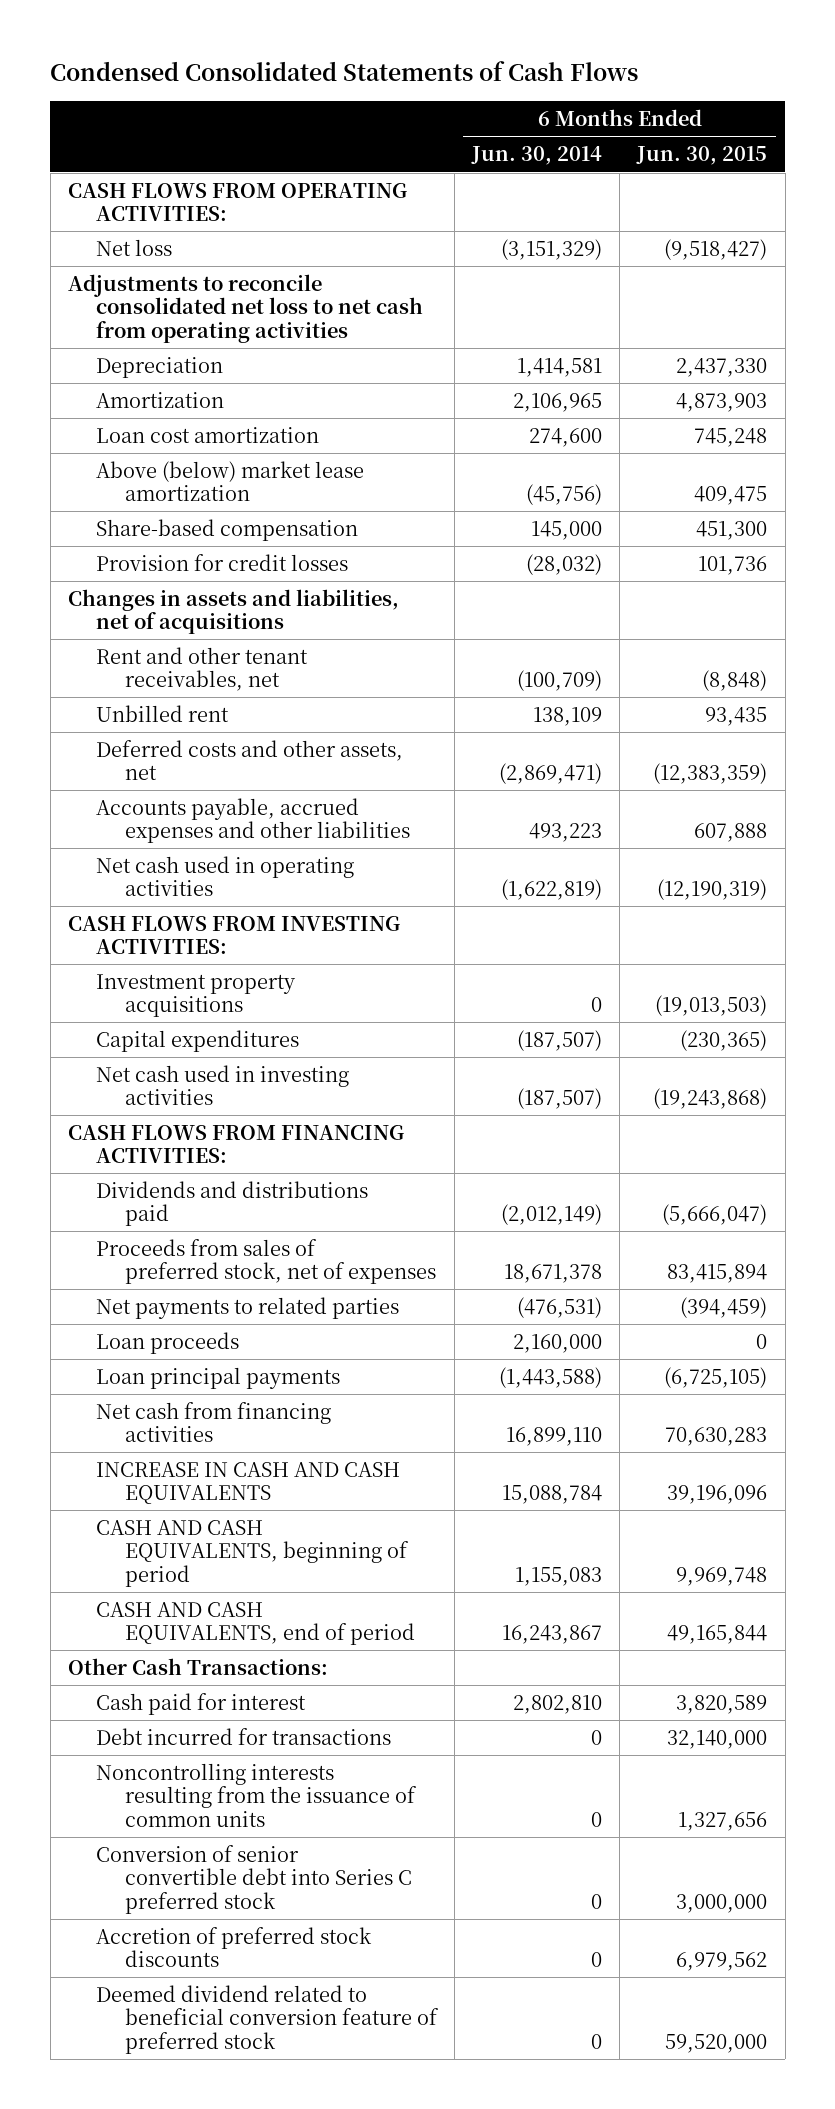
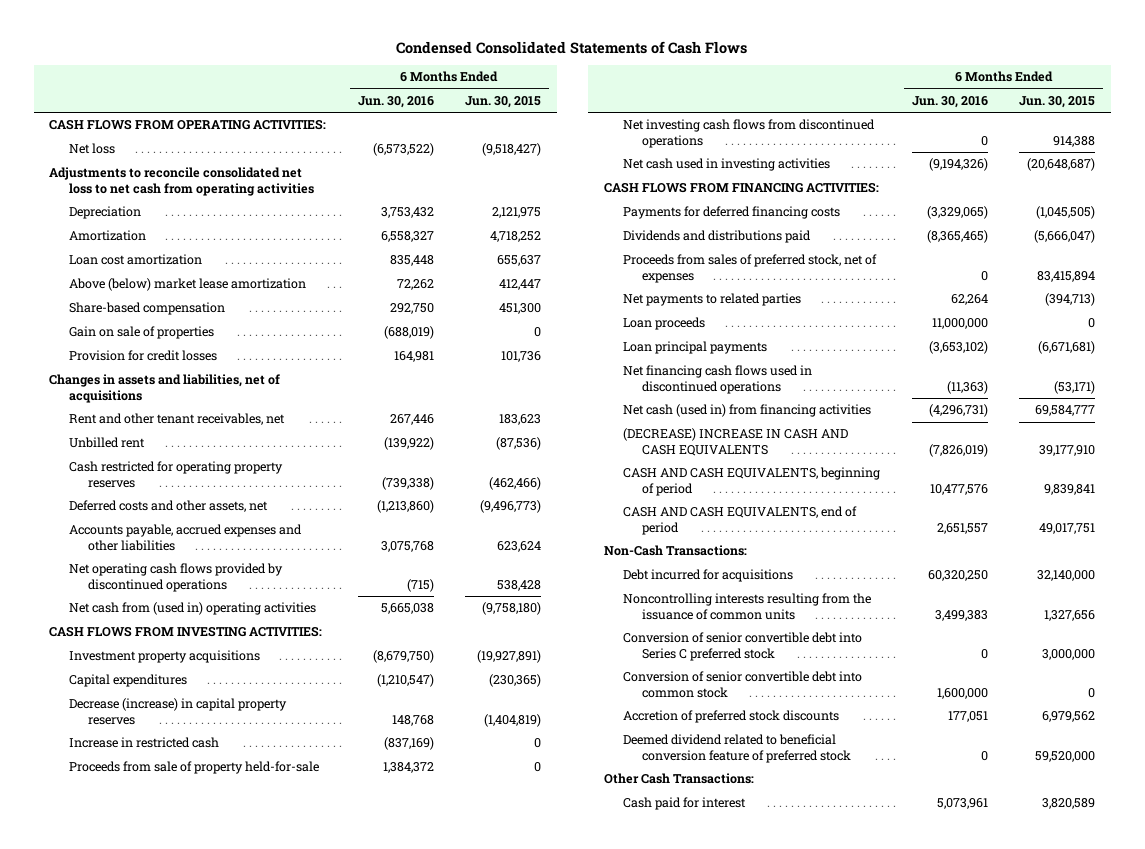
[470,146,602,166] Jun. 30, 2014 -> none
none -> [357,96,434,109] Jun. 30, 2016
[676,357,768,377] 2,437,330 -> [492,207,542,219] 2,121,975
[676,392,768,412] 4,873,903 -> [490,231,542,243] 4,718,252
[694,427,768,447] 745,248 -> [497,255,542,267] 655,637
[694,486,768,506] 409,475 -> [499,279,542,291] 412,447
none -> [68,326,214,340] Gain on sale of properties
[702,670,768,692] (8,848) -> [499,414,542,426] 183,623
[705,706,768,726] 93,435 -> [496,437,542,451] (87,536)
none -> [68,461,283,488] Cash restricted for operating property reserves
[653,763,768,785] (12,383,359) -> [480,500,542,514] (9,496,773)
[694,823,768,843] 607,888 -> [497,540,542,552] 623,624
none -> [68,563,283,592] Net operating cash flows provided by discontinued operations
[96,855,355,897] Net cash used in operating activities -> [68,602,316,616] Net cash from (used in) operating activities
[657,879,768,901] (12,190,319) -> [482,602,542,616] (9,758,180)
[655,995,768,1017] (19,013,503) -> [477,650,542,664] (19,927,891)
none -> [68,698,287,725] Decrease (increase) in capital property reserves
none -> [68,737,219,749] Increase in restricted cash
none -> [68,761,319,775] Proceeds from sale of property held-for-sale
none -> [622,119,875,148] Net investing cash flows from discontinued operations
[653,1088,768,1110] (19,243,868) -> [1027,158,1096,172] (20,648,687)
none -> [622,206,840,220] Payments for deferred financing costs
[680,1296,768,1318] (394,459) -> [1045,293,1096,307] (394,713)
[664,1366,768,1388] (6,725,105) -> [1038,341,1096,355] (6,671,681)
none -> [622,365,812,394] Net financing cash flows used in discontinued operations
[96,1401,332,1443] Net cash from financing activities -> [622,404,871,418] Net cash (used in) from financing activities
[665,1427,768,1447] 70,630,283 -> [1035,405,1096,417] 69,584,777
[96,1461,401,1505] INCREASE IN CASH AND CASH EQUIVALENTS -> [622,428,848,456] (DECREASE) INCREASE IN CASH AND CASH EQUIVALENTS
[667,1485,768,1505] 39,196,096 -> [1039,444,1096,456] 39,177,910
[676,1566,768,1586] 9,969,748 -> [1044,483,1096,495] 9,839,841
[667,1625,768,1645] 49,165,844 -> [1039,522,1096,534] 49,017,751
none -> [603,545,747,557] Non-Cash Transactions:
[96,1727,392,1745] Debt incurred for transactions -> [622,569,793,583] Debt incurred for acquisitions
none -> [622,671,862,698] Conversion of senior convertible debt into common stock
[68,1657,329,1675] Other Cash Transactions: -> [603,773,754,785] Other Cash Transactions:
[96,1692,307,1715] Cash paid for interest -> [622,797,746,811] Cash paid for interest

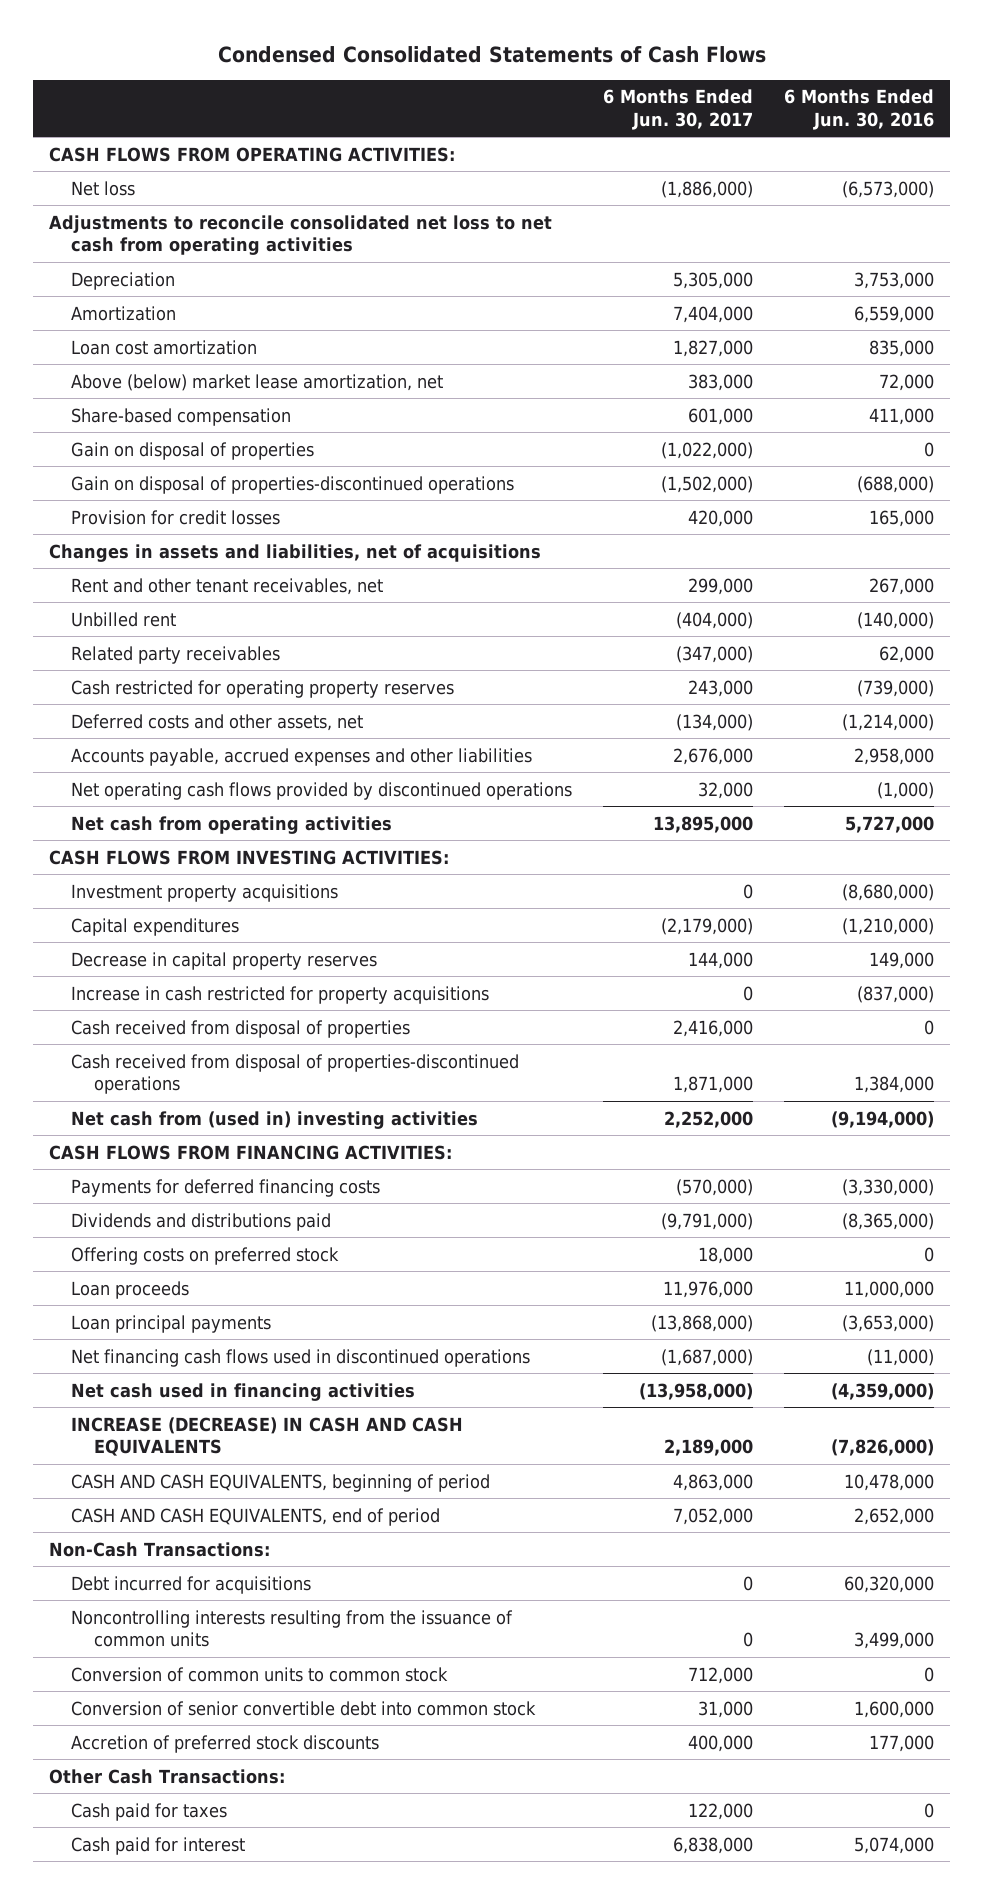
[465,96,542,109] Jun. 30, 2015 -> none
none -> [603,89,754,130] 6 Months Ended Jun. 30, 2017
[372,143,434,157] (6,573,522) -> [842,180,935,198] (6,573,000)
[380,207,434,219] 3,753,432 -> [854,271,935,289] 3,753,000
[380,231,434,243] 6,558,327 -> [854,305,935,323] 6,559,000
[389,255,434,267] 835,448 -> [869,339,935,357] 835,000
[68,278,306,292] Above (below) market lease amortization -> [71,373,444,391] Above (below) market lease amortization, net
[396,279,434,291] 72,262 -> [879,373,935,391] 72,000
[389,303,434,315] 292,750 -> [869,407,935,425] 411,000
[68,326,214,340] Gain on sale of properties -> [71,441,315,460] Gain on disposal of properties
[383,326,434,340] (688,019) -> [924,441,935,457] 0
none -> [71,475,515,494] Gain on disposal of properties-discontinued operations
[393,351,434,363] 164,981 -> [869,509,935,527] 165,000
[389,414,434,426] 267,446 -> [869,577,935,595] 267,000
[383,437,434,451] (139,922) -> [857,611,935,629] (140,000)
none -> [71,645,281,664] Related party receivables
[381,476,434,490] (739,338) -> [857,679,935,697] (739,000)
[376,500,434,514] (1,213,860) -> [842,713,935,731] (1,214,000)
[380,540,434,552] 3,075,768 -> [854,747,935,765] 2,958,000
[406,578,434,592] (715) -> [877,781,935,799] (1,000)
[68,602,316,616] Net cash from (used in) operating activities -> [71,815,393,834] Net cash from operating activities
[380,603,434,615] 5,665,038 -> [845,815,935,833] 5,727,000
[68,761,319,775] Proceeds from sale of property held-for-sale -> none
[622,119,875,148] Net investing cash flows from discontinued operations -> none
[372,650,434,664] (8,679,750) -> [842,883,935,901] (8,680,000)
[376,674,434,688] (1,210,547) -> [842,917,935,935] (1,210,000)
[68,698,287,725] Decrease (increase) in capital property reserves -> [71,951,378,970] Decrease in capital property reserves
[391,714,434,726] 148,768 -> [869,951,935,969] 149,000
[68,737,219,749] Increase in restricted cash -> [71,985,490,1004] Increase in cash restricted for property acquisitions
[383,737,434,751] (837,169) -> [857,985,935,1003] (837,000)
none -> [71,1019,411,1038] Cash received from disposal of properties
none -> [71,1053,520,1095] Cash received from disposal of properties-discontinued operations
[622,158,830,172] Net cash used in investing activities -> [71,1110,479,1129] Net cash from (used in) investing activities
[929,158,989,172] (9,194,326) -> [831,1110,935,1128] (9,194,000)
[622,254,877,283] Proceeds from sales of preferred stock, net of expenses -> none
[622,293,801,307] Net payments to related parties -> none
[927,206,989,220] (3,329,065) -> [842,1178,935,1196] (3,330,000)
[927,230,989,244] (8,365,465) -> [842,1212,935,1230] (8,365,000)
none -> [71,1246,340,1265] Offering costs on preferred stock
[929,341,989,355] (3,653,102) -> [842,1314,935,1332] (3,653,000)
[947,380,989,394] (11,363) -> [867,1348,935,1366] (11,000)
[622,404,871,418] Net cash (used in) from financing activities -> [71,1382,416,1401] Net cash used in financing activities
[929,404,989,418] (4,296,731) -> [831,1382,935,1400] (4,359,000)
[622,428,848,456] (DECREASE) INCREASE IN CASH AND CASH EQUIVALENTS -> [71,1416,464,1457] INCREASE (DECREASE) IN CASH AND CASH EQUIVALENTS
[929,443,989,457] (7,826,019) -> [831,1439,935,1457] (7,826,000)
[930,483,989,495] 10,477,576 -> [844,1473,935,1491] 10,478,000
[937,522,989,534] 2,651,557 -> [854,1507,935,1525] 2,652,000
[622,632,862,661] Conversion of senior convertible debt into Series C preferred stock -> none
[928,570,989,582] 60,320,250 -> [844,1575,935,1593] 60,320,000
[935,609,989,621] 3,499,383 -> [854,1632,935,1650] 3,499,000
none -> [71,1666,449,1682] Conversion of common units to common stock
[622,734,852,763] Deemed dividend related to beneficial conversion feature of preferred stock -> none
[948,711,989,723] 177,051 -> [869,1734,935,1752] 177,000
none -> [71,1802,228,1821] Cash paid for taxes
[937,798,989,810] 5,073,961 -> [854,1836,935,1854] 5,074,000

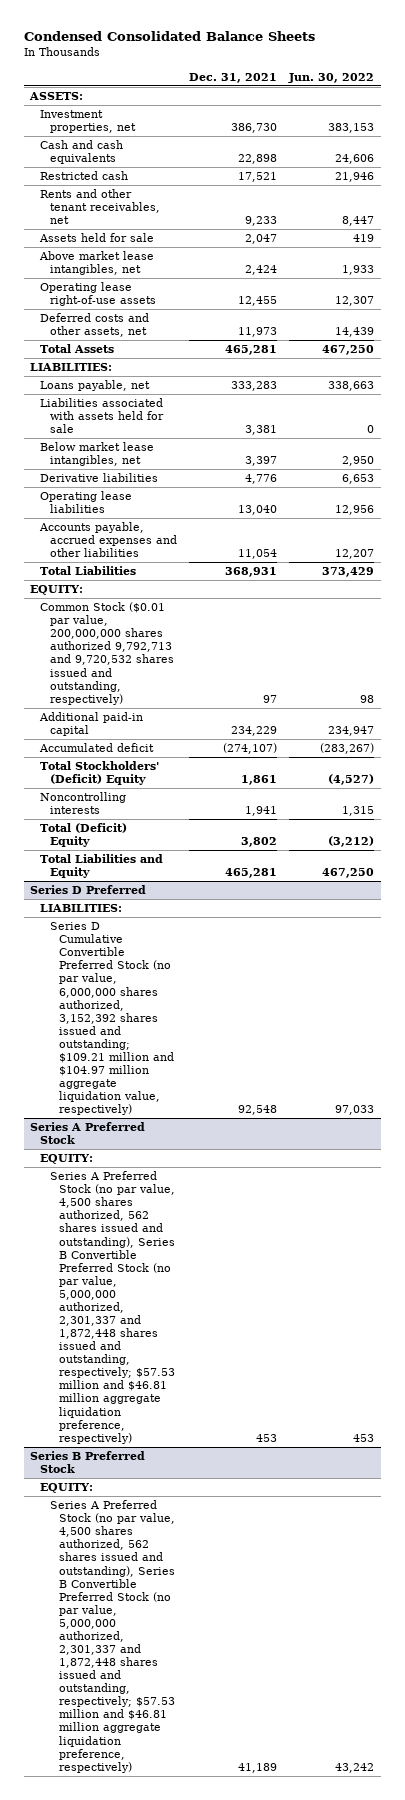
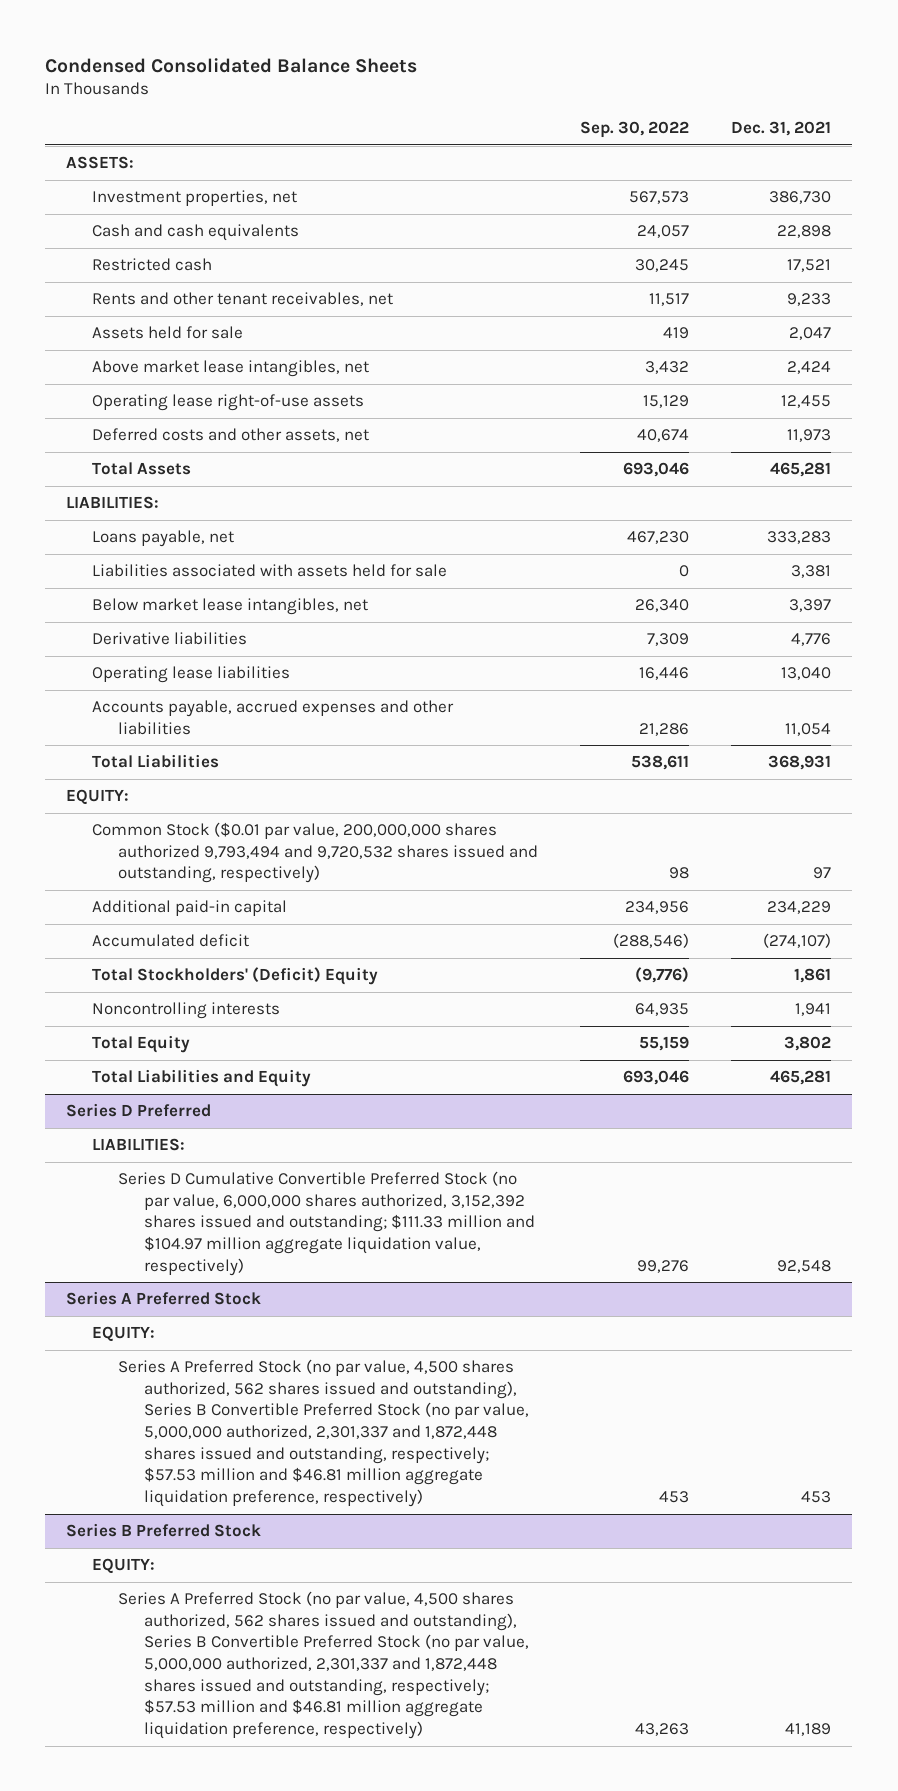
[288,72,375,83] Jun. 30, 2022 -> none
none -> [580,121,690,139] Sep. 30, 2022
[40,602,174,705] Common Stock ($0.01 par value, 200,000,000 shares authorized 9,792,713 and 9,720,532 shares issued and outstanding, respectively) -> [92,822,538,884] Common Stock ($0.01 par value, 200,000,000 shares authorized 9,793,494 and 9,720,532 shares issued and outstanding, respectively)
[40,823,128,848] Total (Deficit) Equity -> [92,1035,191,1054] Total Equity
[49,922,175,1116] Series D Cumulative Convertible Preferred Stock (no par value, 6,000,000 shares authorized, 3,152,392 shares issued and outstanding; $109.21 million and $104.97 million aggregate liquidation value, respectively) -> [117,1171,535,1276] Series D Cumulative Convertible Preferred Stock (no par value, 6,000,000 shares authorized, 3,152,392 shares issued and outstanding; $111.33 million and $104.97 million aggregate liquidation value, respectively)

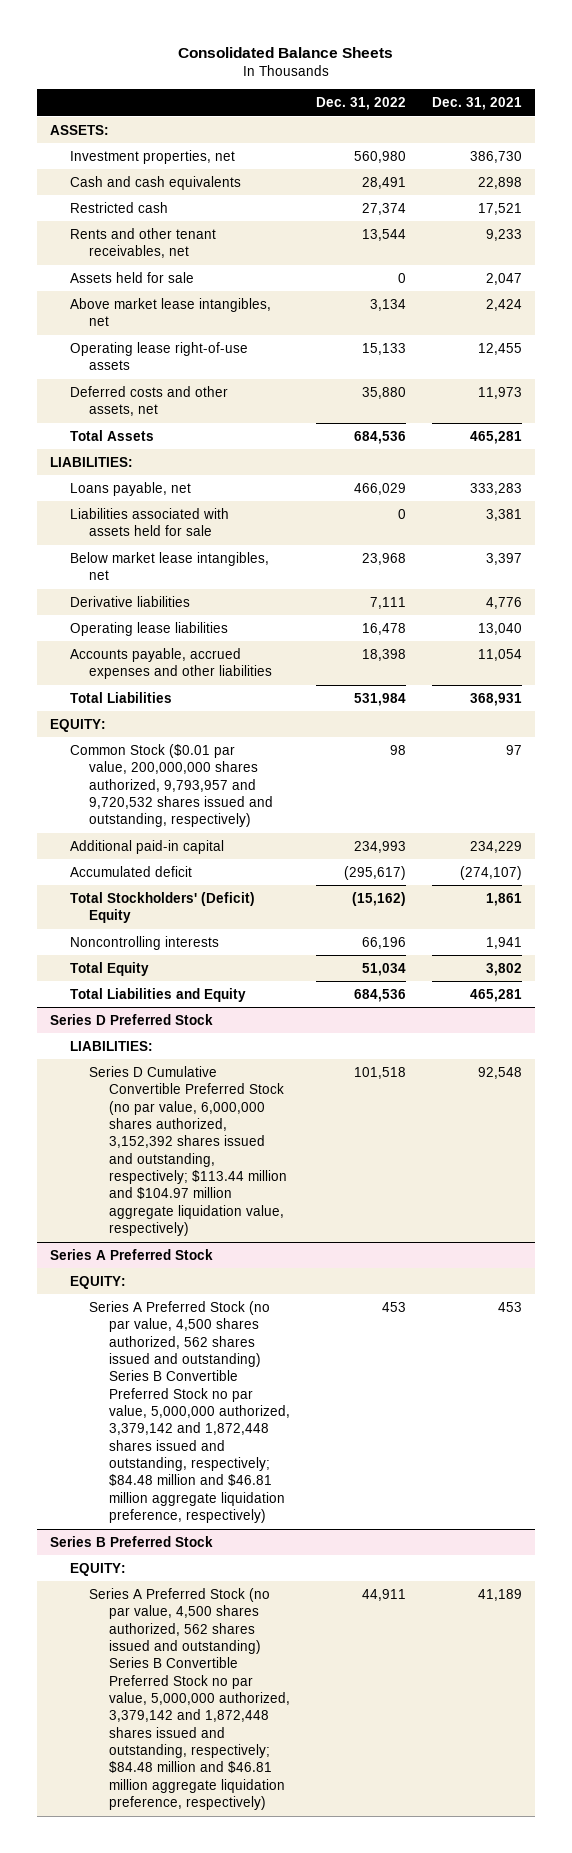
[45,57,418,73] Condensed Consolidated Balance Sheets -> [177,46,393,58] Consolidated Balance Sheets
[580,121,690,139] Sep. 30, 2022 -> none
none -> [315,96,406,110] Dec. 31, 2022
[92,822,538,884] Common Stock ($0.01 par value, 200,000,000 shares authorized 9,793,494 and 9,720,532 shares issued and outstanding, respectively) -> [69,743,274,828] Common Stock ($0.01 par value, 200,000,000 shares authorized, 9,793,957 and 9,720,532 shares issued and outstanding, respectively)
[66,1103,212,1118] Series D Preferred -> [49,1013,213,1025] Series D Preferred Stock
[117,1171,535,1276] Series D Cumulative Convertible Preferred Stock (no par value, 6,000,000 shares authorized, 3,152,392 shares issued and outstanding; $111.33 million and $104.97 million aggregate liquidation value, respectively) -> [89,1065,287,1237] Series D Cumulative Convertible Preferred Stock (no par value, 6,000,000 shares authorized, 3,152,392 shares issued and outstanding, respectively; $113.44 million and $104.97 million aggregate liquidation value, respectively)
[117,1359,529,1508] Series A Preferred Stock (no par value, 4,500 shares authorized, 562 shares issued and outstanding), Series B Convertible Preferred Stock (no par value, 5,000,000 authorized, 2,301,337 and 1,872,448 shares issued and outstanding, respectively; $57.53 million and $46.81 million aggregate liquidation preference, respectively) -> [89,1300,290,1524] Series A Preferred Stock (no par value, 4,500 shares authorized, 562 shares issued and outstanding) Series B Convertible Preferred Stock no par value, 5,000,000 authorized, 3,379,142 and 1,872,448 shares issued and outstanding, respectively; $84.48 million and $46.81 million aggregate liquidation preference, respectively)
[117,1591,529,1740] Series A Preferred Stock (no par value, 4,500 shares authorized, 562 shares issued and outstanding), Series B Convertible Preferred Stock (no par value, 5,000,000 authorized, 2,301,337 and 1,872,448 shares issued and outstanding, respectively; $57.53 million and $46.81 million aggregate liquidation preference, respectively) -> [89,1587,290,1811] Series A Preferred Stock (no par value, 4,500 shares authorized, 562 shares issued and outstanding) Series B Convertible Preferred Stock no par value, 5,000,000 authorized, 3,379,142 and 1,872,448 shares issued and outstanding, respectively; $84.48 million and $46.81 million aggregate liquidation preference, respectively)

